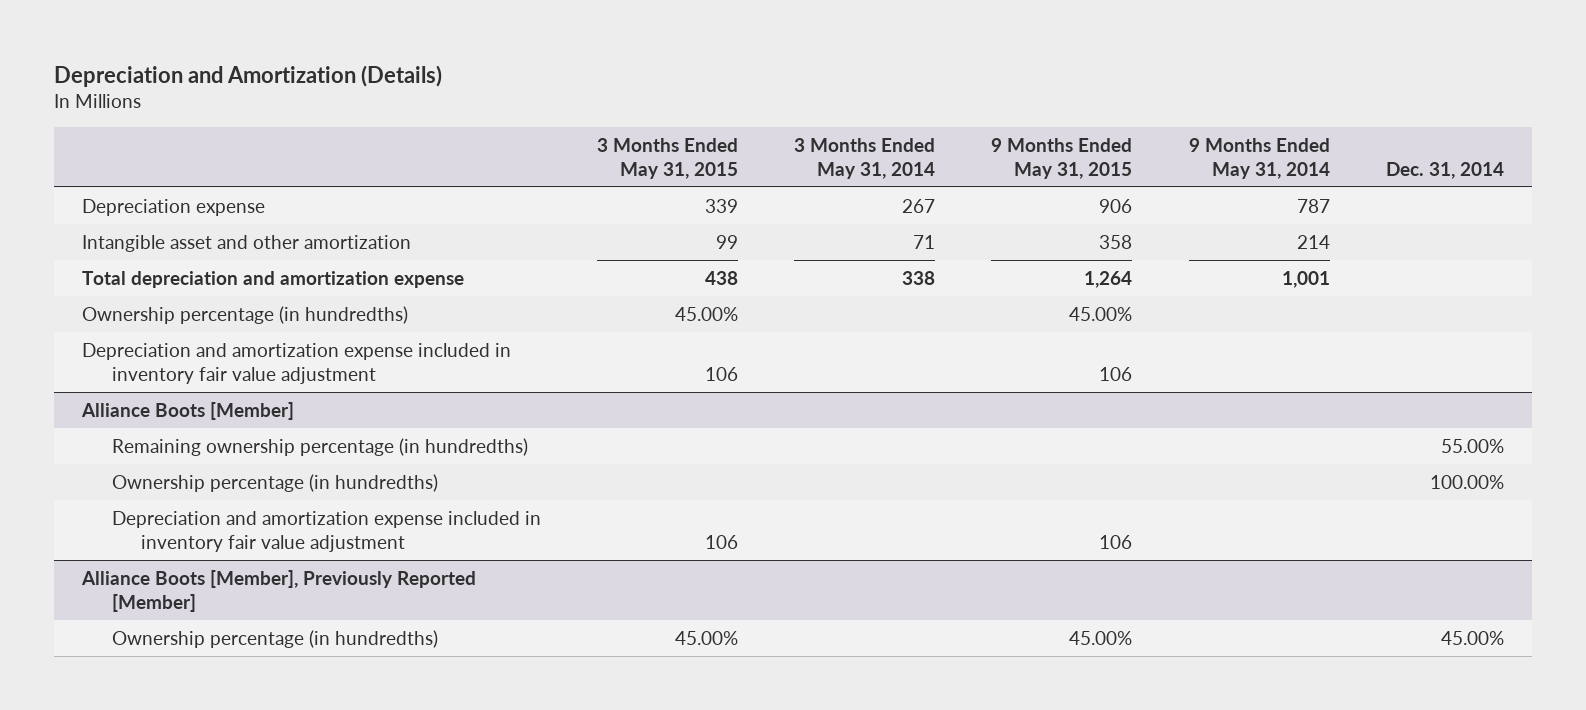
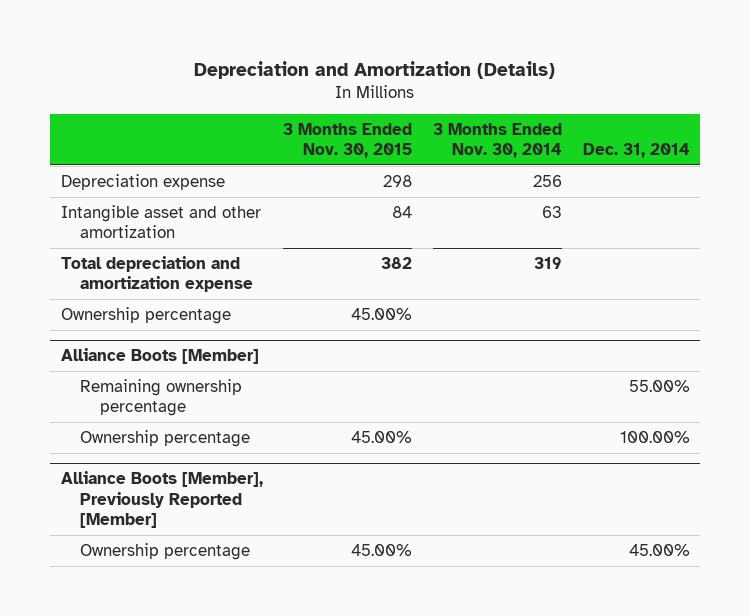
[596,137,738,179] 3 Months Ended May 31, 2015 -> none
[794,137,936,179] 3 Months Ended May 31, 2014 -> none
[991,137,1133,179] 9 Months Ended May 31, 2015 -> none
[1188,137,1330,179] 9 Months Ended May 31, 2014 -> none
none -> [283,122,413,159] 3 Months Ended Nov. 30, 2015
none -> [433,122,563,159] 3 Months Ended Nov. 30, 2014
[81,342,511,384] Depreciation and amortization expense included in inventory fair value adjustment -> none
[81,305,408,324] Ownership percentage (in hundredths) -> [60,306,231,324] Ownership percentage
[111,510,541,552] Depreciation and amortization expense included in inventory fair value adjustment -> none
[111,437,528,456] Remaining ownership percentage (in hundredths) -> [80,378,243,417] Remaining ownership percentage
[111,473,438,492] Ownership percentage (in hundredths) -> [80,429,251,447] Ownership percentage
[111,629,438,648] Ownership percentage (in hundredths) -> [80,542,251,560] Ownership percentage

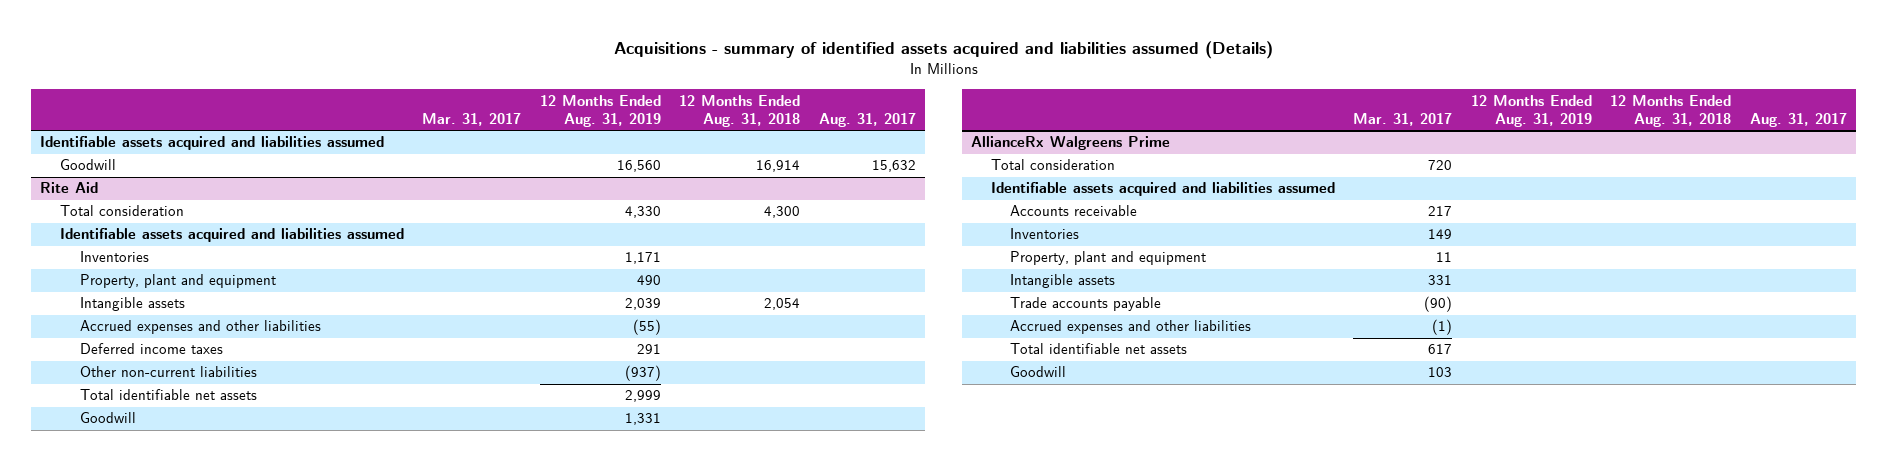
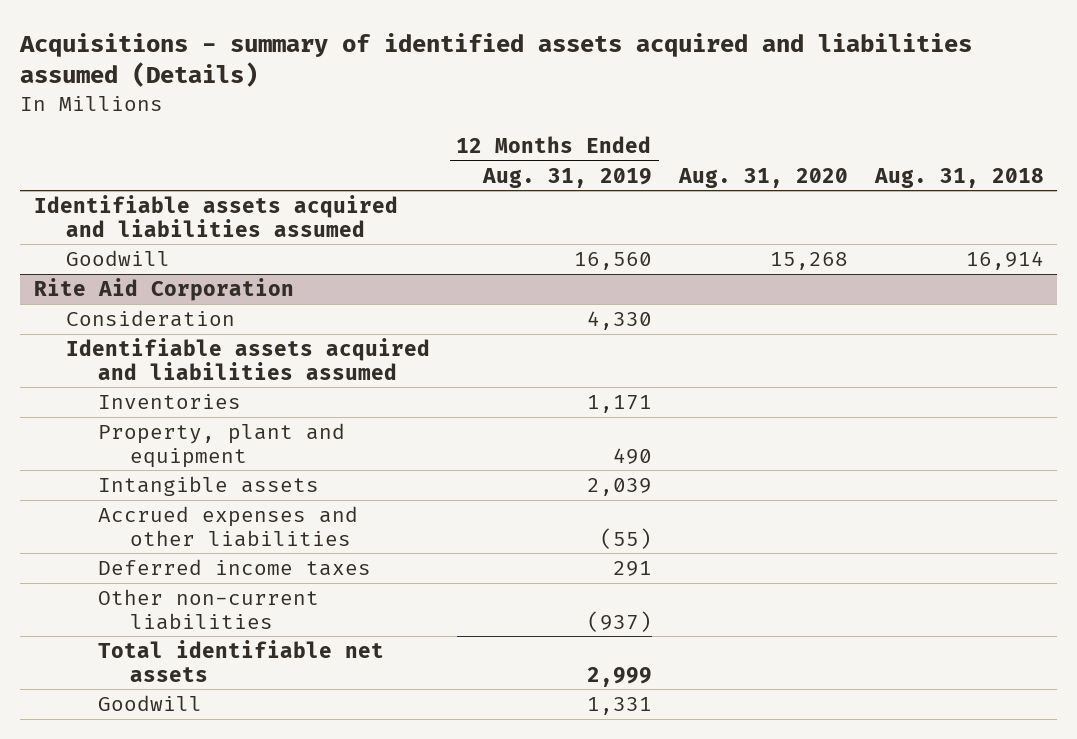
[422,113,522,127] Mar. 31, 2017 -> none
[679,94,801,128] 12 Months Ended Aug. 31, 2018 -> none
[818,113,916,128] Aug. 31, 2017 -> none
none -> [677,167,848,188] Aug. 31, 2020
none -> [873,167,1044,188] Aug. 31, 2018
[40,182,99,194] Rite Aid -> [33,277,294,301] Rite Aid Corporation
[60,205,185,217] Total consideration -> [65,309,235,327] Consideration
[971,136,1171,151] AllianceRx Walgreens Prime -> none
[990,159,1115,171] Total consideration -> none
[990,182,1335,197] Identifiable assets acquired and liabilities assumed -> none
[1010,205,1138,217] Accounts receivable -> none
[1010,228,1080,240] Inventories -> none
[1010,251,1207,266] Property, plant and equipment -> none
[1010,274,1116,289] Intangible assets -> none
[1010,297,1162,312] Trade accounts payable -> none
[1010,320,1252,335] Accrued expenses and other liabilities -> none
[1010,343,1188,355] Total identifiable net assets -> none
[1010,366,1067,378] Goodwill -> none

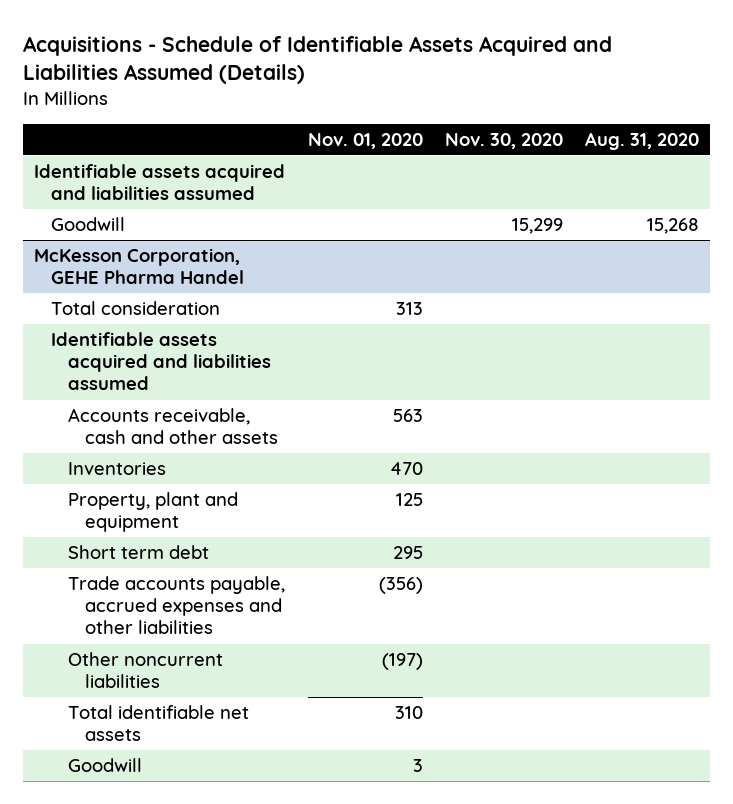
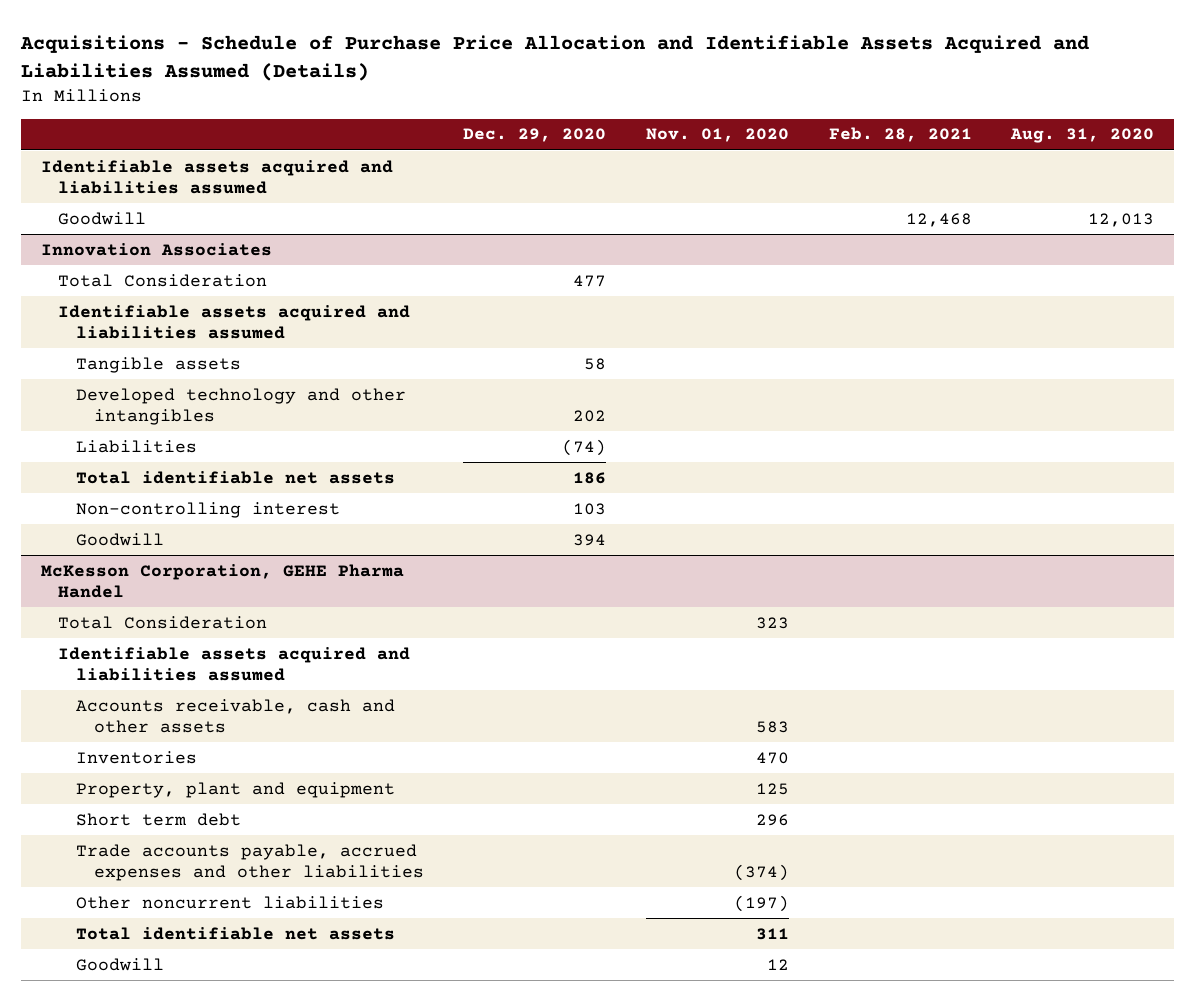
[23,35,613,85] Acquisitions - Schedule of Identifiable Assets Acquired and Liabilities Assumed (Details) -> [19,34,1089,81] Acquisitions - Schedule of Purchase Price Allocation and Identifiable Assets Acquired and Liabilities Assumed (Details)
[444,132,563,149] Nov. 30, 2020 -> none
none -> [463,128,607,143] Dec. 29, 2020
none -> [828,127,972,143] Feb. 28, 2021
[646,218,699,235] 15,268 -> [1088,212,1155,227] 12,013
none -> [40,242,272,256] Innovation Associates
none -> [58,273,268,287] Total Consideration
none -> [58,304,411,339] Identifiable assets acquired and liabilities assumed
none -> [75,356,241,373] Tangible assets
none -> [75,387,406,425] Developed technology and other intangibles
none -> [75,439,197,453] Liabilities
none -> [75,470,395,484] Total identifiable net assets
none -> [75,501,340,518] Non-controlling interest
none -> [75,532,164,546] Goodwill
[51,301,221,316] Total consideration -> [58,615,268,629] Total Consideration
[395,302,423,316] 313 -> [756,616,790,629] 323
[392,409,423,423] 563 -> [756,720,790,733] 583
[392,546,423,560] 295 -> [756,813,790,826] 296
[378,577,423,595] (356) -> [734,863,790,881] (374)
[394,706,423,720] 310 -> [756,927,790,940] 311
[412,759,423,773] 3 -> [767,958,790,970] 12

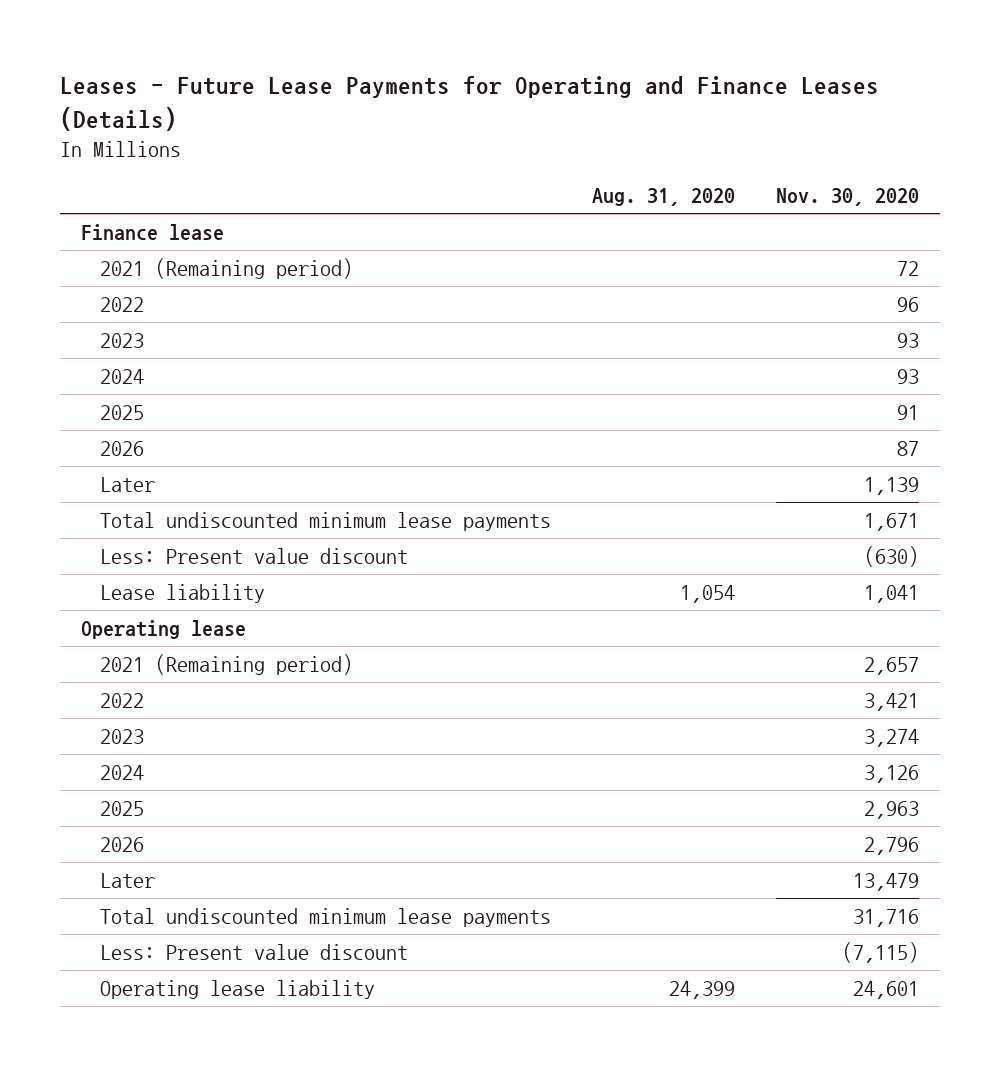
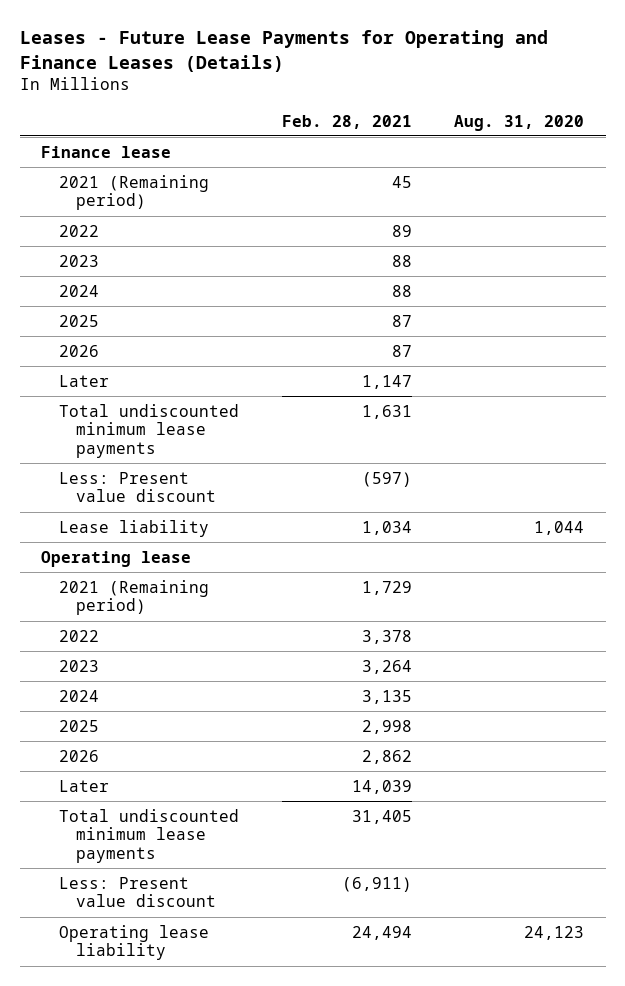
[776,188,920,207] Nov. 30, 2020 -> none
none -> [281,114,412,129] Feb. 28, 2021
[680,584,736,603] 1,054 -> [534,520,585,535] 1,044
[669,980,736,999] 24,399 -> [524,925,585,940] 24,123

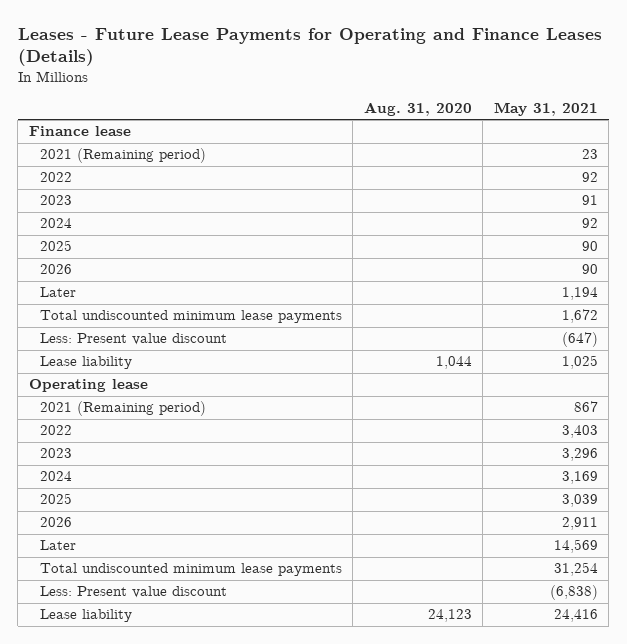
[281,114,412,129] Feb. 28, 2021 -> none
none -> [493,101,598,116] May 31, 2021
[58,924,209,961] Operating lease liability -> [39,609,132,623] Lease liability

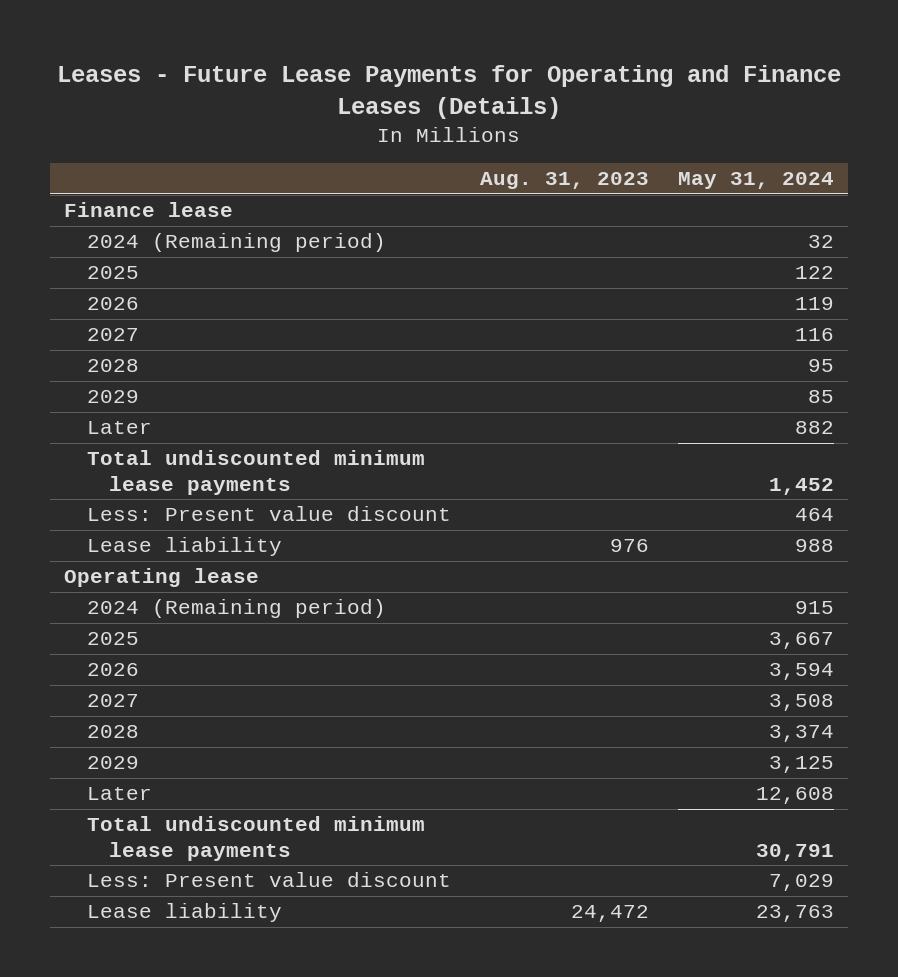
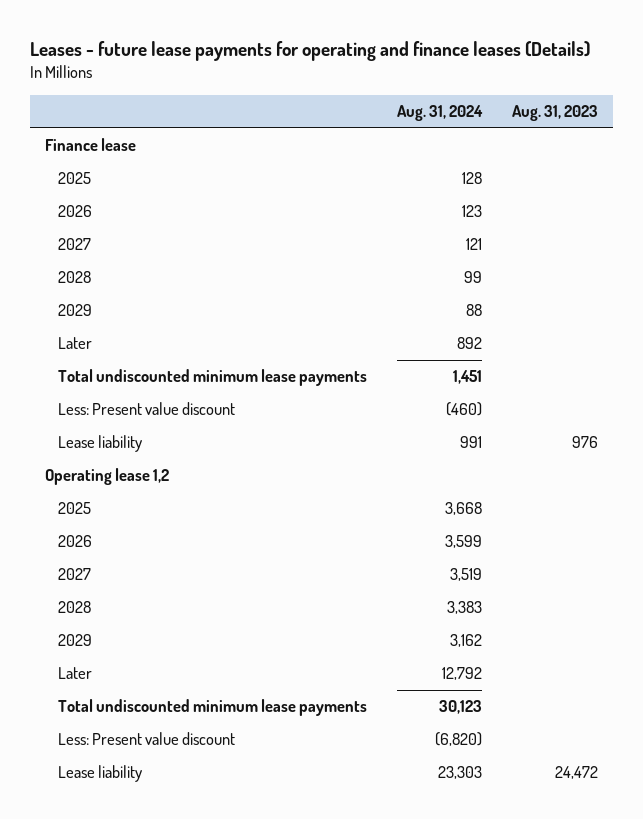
[56,64,841,120] Leases - Future Lease Payments for Operating and Finance Leases (Details) -> [29,40,590,61] Leases - future lease payments for operating and finance leases (Details)
[677,172,834,190] May 31, 2024 -> none
none -> [396,105,483,122] Aug. 31, 2024
[86,233,386,253] 2024 (Remaining period) -> none
[86,599,386,619] 2024 (Remaining period) -> none
[64,568,260,588] Operating lease -> [44,468,169,486] Operating lease 1,2

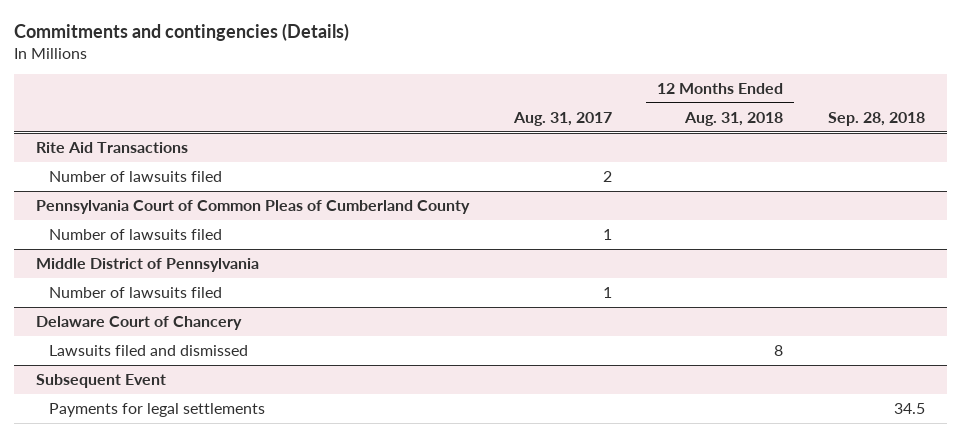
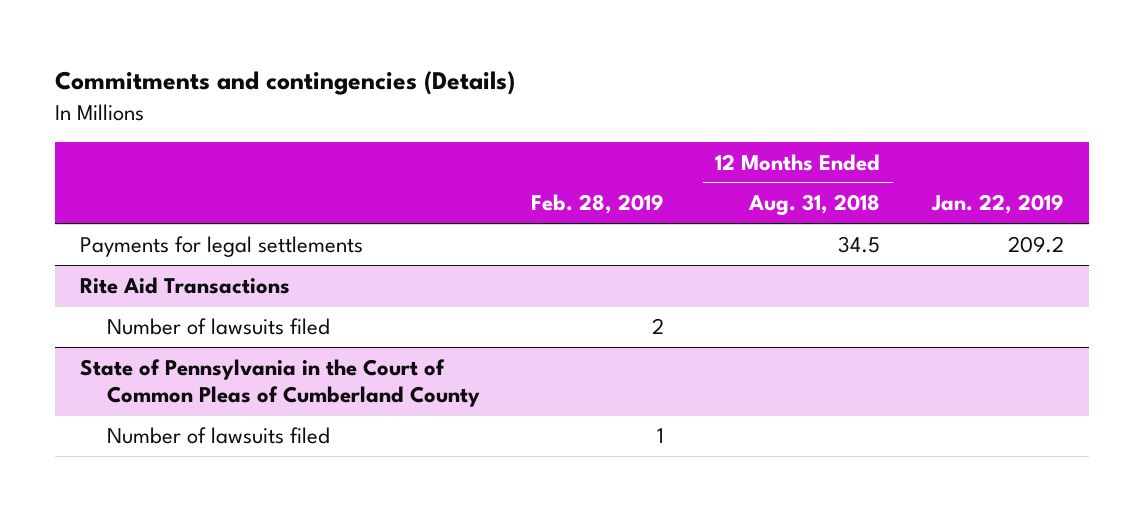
[513,112,613,127] Aug. 31, 2017 -> none
[827,112,925,127] Sep. 28, 2018 -> none
none -> [531,194,665,215] Feb. 28, 2019
none -> [930,194,1064,215] Jan. 22, 2019
none -> [80,235,364,257] Payments for legal settlements
[36,200,471,215] Pennsylvania Court of Common Pleas of Cumberland County -> [80,358,480,408] State of Pennsylvania in the Court of Common Pleas of Cumberland County
[36,258,260,273] Middle District of Pennsylvania -> none
[48,287,222,299] Number of lawsuits filed -> none
[36,316,243,331] Delaware Court of Chancery -> none
[48,345,248,357] Lawsuits filed and dismissed -> none
[36,374,167,389] Subsequent Event -> none
[48,403,265,418] Payments for legal settlements -> none

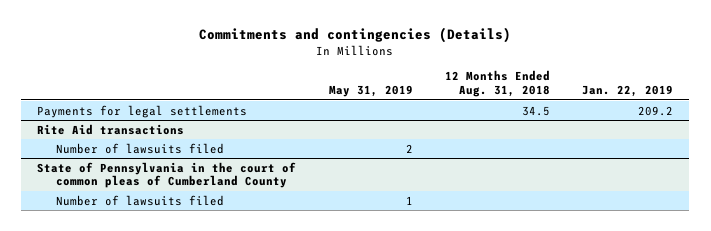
[531,194,665,215] Feb. 28, 2019 -> none
none -> [328,85,413,98] May 31, 2019
[80,276,291,294] Rite Aid Transactions -> [37,123,185,135] Rite Aid transactions
[80,358,480,408] State of Pennsylvania in the Court of Common Pleas of Cumberland County -> [37,161,297,189] State of Pennsylvania in the court of common pleas of Cumberland County

